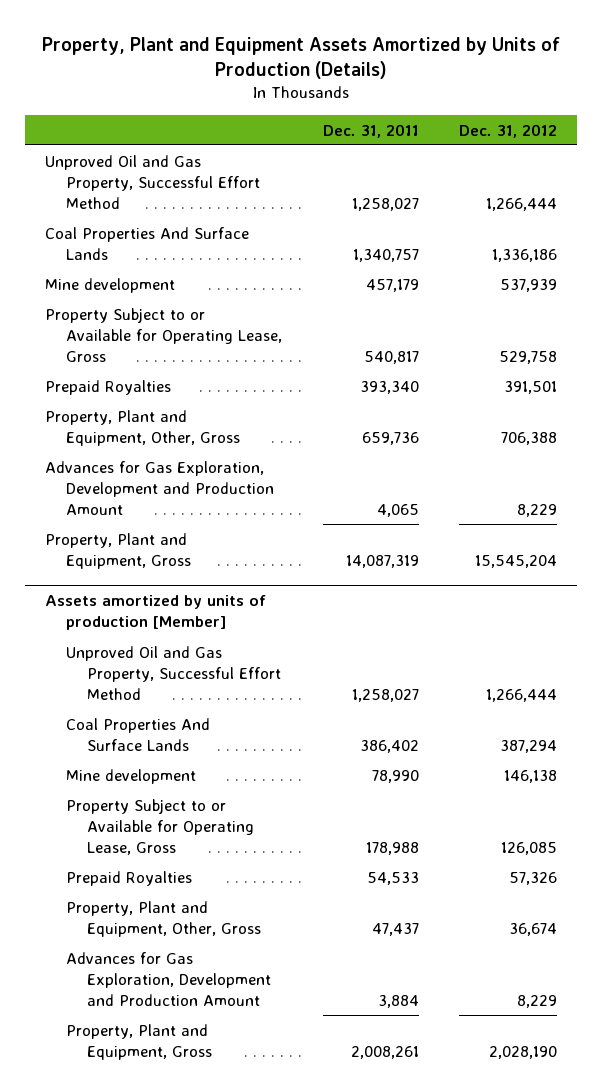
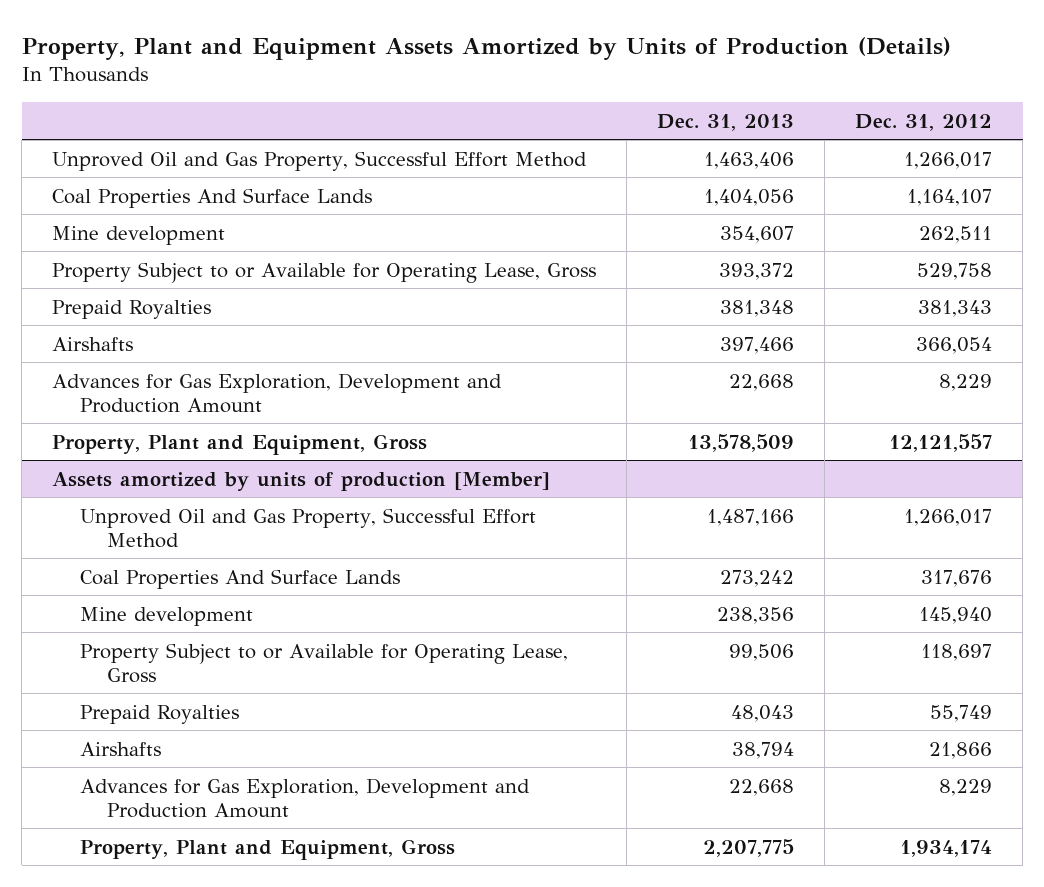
[322,123,419,138] Dec. 31, 2011 -> none
none -> [657,113,795,131] Dec. 31, 2013
[486,197,558,211] 1,266,444 -> [904,151,993,169] 1,266,017
[492,248,558,262] 1,336,186 -> [907,188,993,206] 1,164,107
[500,278,558,292] 537,939 -> [919,225,993,243] 262,511
[45,409,241,446] Property, Plant and Equipment, Other, Gross -> none
[504,380,558,394] 391,501 -> [918,299,993,317] 381,343
none -> [52,336,134,351] Airshafts
[475,554,558,568] 15,545,204 -> [889,433,993,452] 12,121,557
[66,900,262,937] Property, Plant and Equipment, Other, Gross -> none
[486,688,558,702] 1,266,444 -> [904,508,993,526] 1,266,017
[500,739,558,753] 387,294 -> [921,569,993,587] 317,676
[504,769,558,783] 146,138 -> [919,606,993,624] 145,940
[501,841,558,855] 126,085 -> [921,643,993,661] 118,697
[509,871,558,885] 57,326 -> [930,704,993,722] 55,749
none -> [79,741,161,756] Airshafts
[489,1045,558,1059] 2,028,190 -> [900,839,993,857] 1,934,174

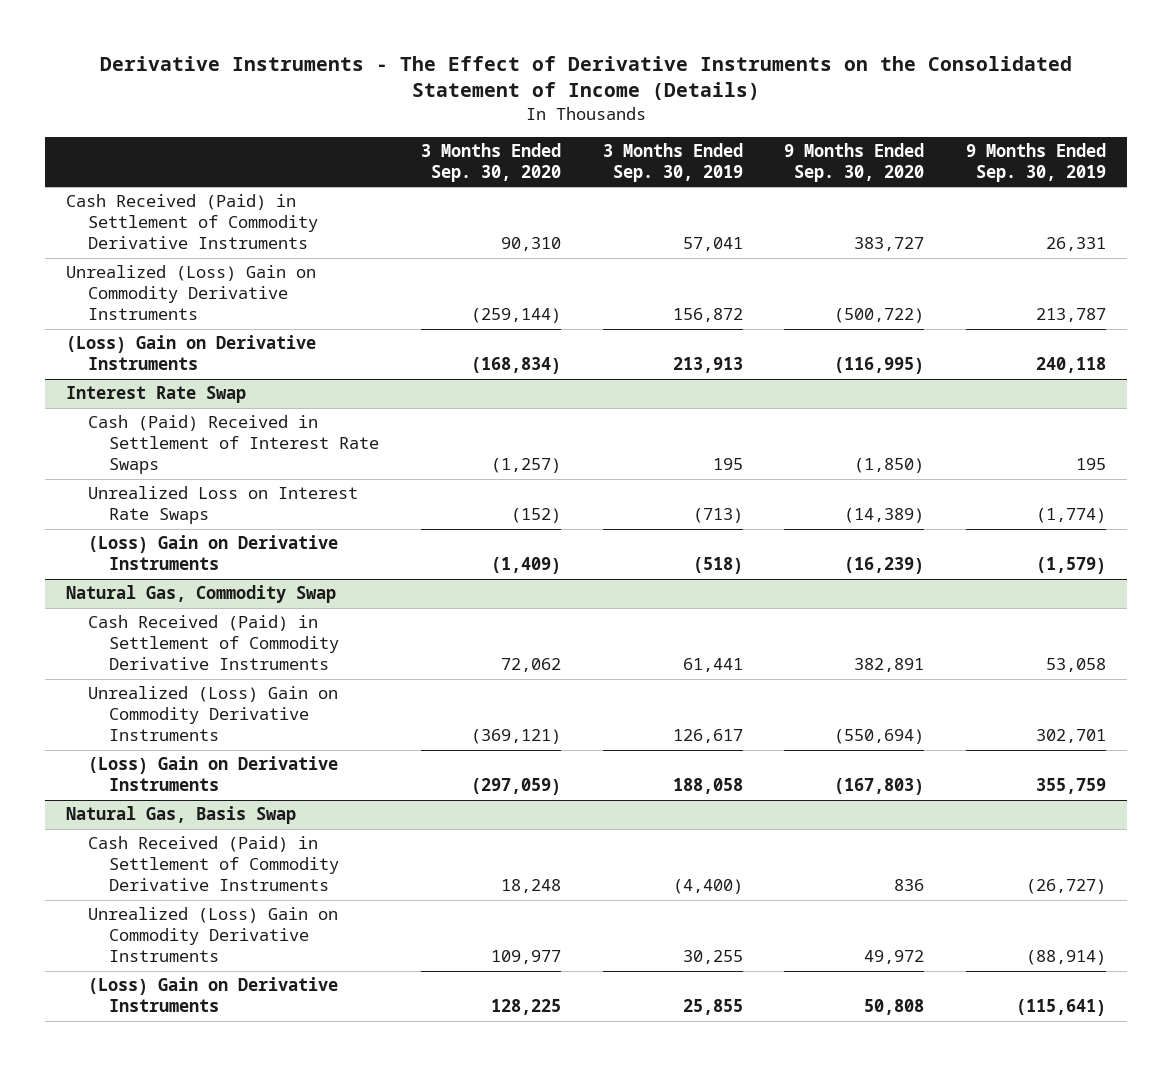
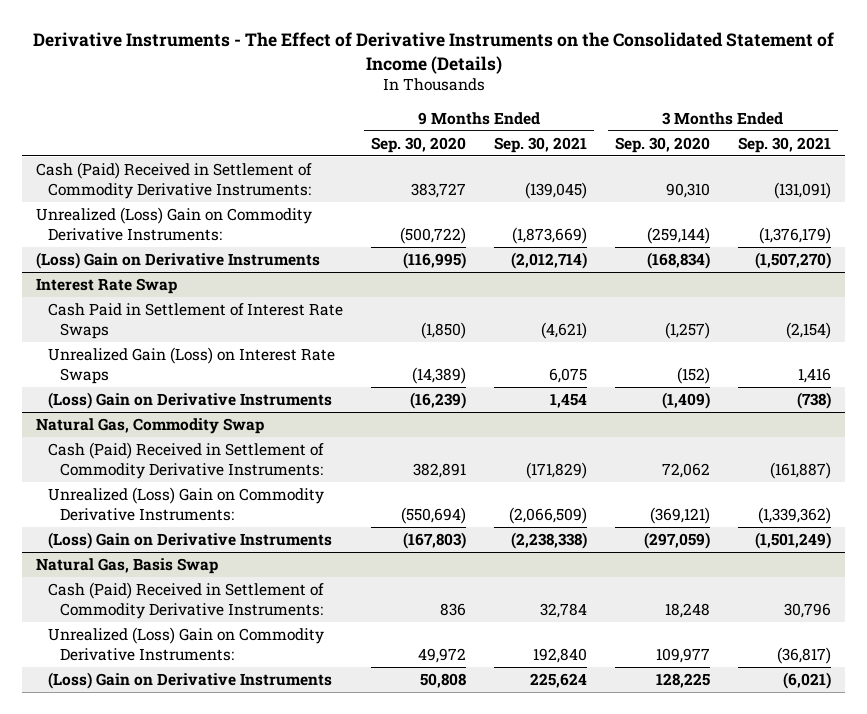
[602,143,743,183] 3 Months Ended Sep. 30, 2019 -> none
[965,143,1106,183] 9 Months Ended Sep. 30, 2019 -> none
none -> [494,136,588,153] Sep. 30, 2021
none -> [738,136,832,153] Sep. 30, 2021
[65,194,318,250] Cash Received (Paid) in Settlement of Commodity Derivative Instruments -> [35,162,312,200] Cash (Paid) Received in Settlement of Commodity Derivative Instruments:
[65,265,316,321] Unrealized (Loss) Gain on Commodity Derivative Instruments -> [35,207,312,242] Unrealized (Loss) Gain on Commodity Derivative Instruments:
[87,415,380,475] Cash (Paid) Received in Settlement of Interest Rate Swaps -> [47,303,343,340] Cash Paid in Settlement of Interest Rate Swaps
[87,486,358,525] Unrealized Loss on Interest Rate Swaps -> [47,347,335,385] Unrealized Gain (Loss) on Interest Rate Swaps
[87,615,340,671] Cash Received (Paid) in Settlement of Commodity Derivative Instruments -> [47,442,324,480] Cash (Paid) Received in Settlement of Commodity Derivative Instruments:
[87,686,338,742] Unrealized (Loss) Gain on Commodity Derivative Instruments -> [47,487,324,522] Unrealized (Loss) Gain on Commodity Derivative Instruments:
[87,836,340,892] Cash Received (Paid) in Settlement of Commodity Derivative Instruments -> [47,582,324,620] Cash (Paid) Received in Settlement of Commodity Derivative Instruments:
[87,907,338,963] Unrealized (Loss) Gain on Commodity Derivative Instruments -> [47,627,324,662] Unrealized (Loss) Gain on Commodity Derivative Instruments:

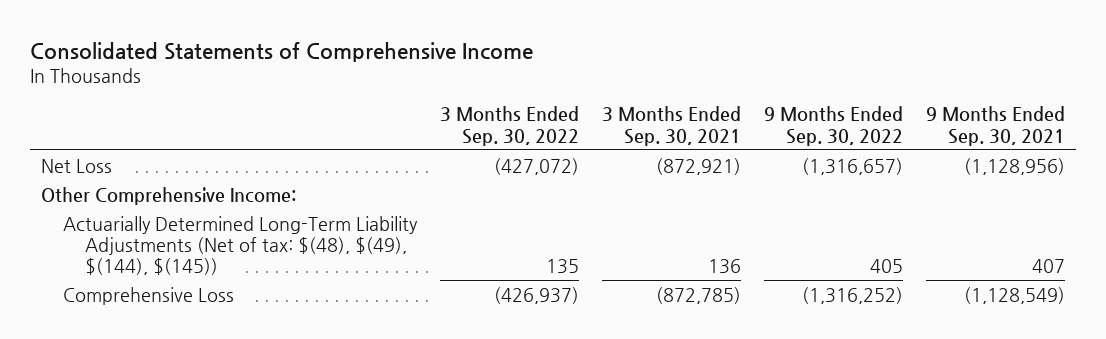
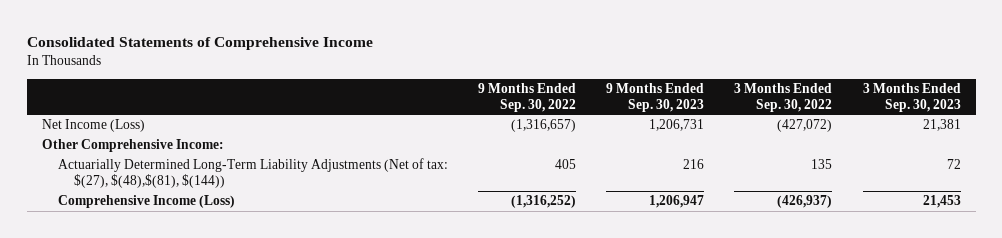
[602,106,742,146] 3 Months Ended Sep. 30, 2021 -> none
[925,106,1065,146] 9 Months Ended Sep. 30, 2021 -> none
none -> [606,82,705,112] 9 Months Ended Sep. 30, 2023
none -> [862,82,961,112] 3 Months Ended Sep. 30, 2023
[41,158,113,173] Net Loss -> [41,119,145,133] Net Income (Loss)
[63,215,419,275] Actuarially Determined Long-Term Liability Adjustments (Net of tax: $(48), $(49), $(144), $(145)) -> [57,158,448,189] Actuarially Determined Long-Term Liability Adjustments (Net of tax: $(27), $(48),$(81), $(144))
[63,286,235,305] Comprehensive Loss -> [57,195,235,209] Comprehensive Income (Loss)

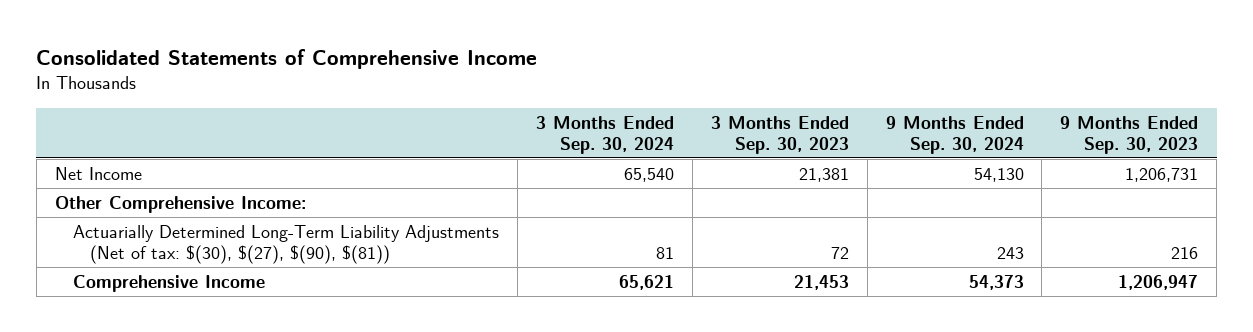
[477,82,576,112] 9 Months Ended Sep. 30, 2022 -> none
[734,82,833,112] 3 Months Ended Sep. 30, 2022 -> none
none -> [535,115,674,154] 3 Months Ended Sep. 30, 2024
none -> [885,115,1024,154] 9 Months Ended Sep. 30, 2024
[41,119,145,133] Net Income (Loss) -> [54,166,142,180] Net Income
[57,158,448,189] Actuarially Determined Long-Term Liability Adjustments (Net of tax: $(27), $(48),$(81), $(144)) -> [72,224,499,265] Actuarially Determined Long-Term Liability Adjustments (Net of tax: $(30), $(27), $(90), $(81))
[57,195,235,209] Comprehensive Income (Loss) -> [72,274,265,292] Comprehensive Income

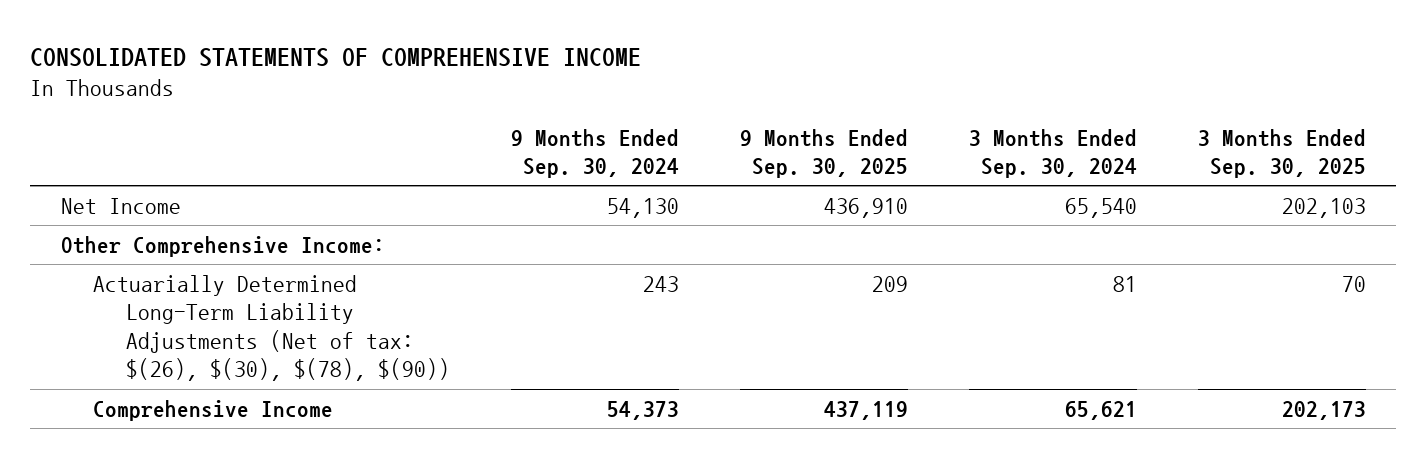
[36,48,538,69] Consolidated Statements of Comprehensive Income -> [30,48,642,68] CONSOLIDATED STATEMENTS OF COMPREHENSIVE INCOME
[710,115,849,154] 3 Months Ended Sep. 30, 2023 -> none
[1060,115,1199,154] 9 Months Ended Sep. 30, 2023 -> none
none -> [739,128,908,179] 9 Months Ended Sep. 30, 2025
none -> [1197,128,1366,179] 3 Months Ended Sep. 30, 2025
[72,224,499,265] Actuarially Determined Long-Term Liability Adjustments (Net of tax: $(30), $(27), $(90), $(81)) -> [93,274,451,382] Actuarially Determined Long-Term Liability Adjustments (Net of tax: $(26), $(30), $(78), $(90))

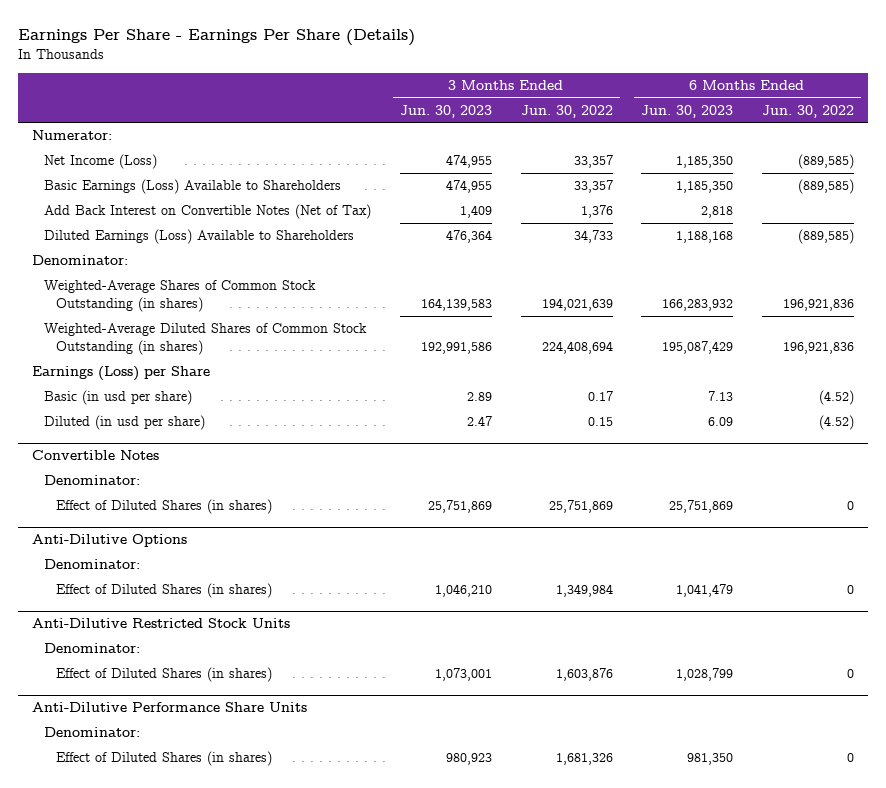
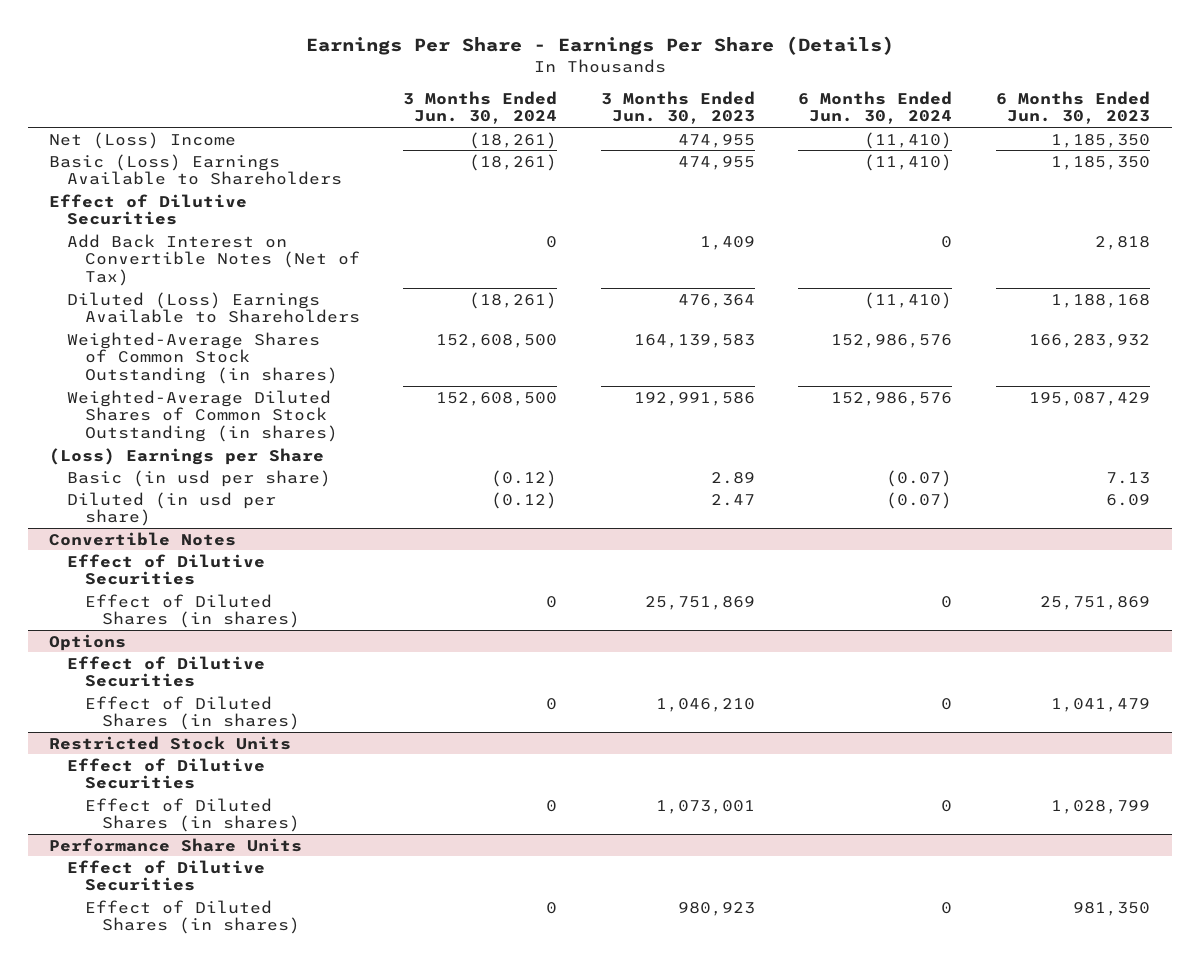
[520,104,613,118] Jun. 30, 2022 -> none
[761,104,854,118] Jun. 30, 2022 -> none
none -> [403,90,558,125] 3 Months Ended Jun. 30, 2024
none -> [798,90,953,125] 6 Months Ended Jun. 30, 2024
[32,130,113,141] Numerator: -> none
[44,154,158,170] Net Income (Loss) -> [49,131,237,149] Net (Loss) Income
[44,179,342,195] Basic Earnings (Loss) Available to Shareholders -> [49,153,343,186] Basic (Loss) Earnings Available to Shareholders
none -> [49,193,248,226] Effect of Dilutive Securities
[32,255,129,266] Denominator: -> none
[44,229,355,245] Diluted Earnings (Loss) Available to Shareholders -> [67,291,360,324] Diluted (Loss) Earnings Available to Shareholders
[32,366,211,382] Earnings (Loss) per Share -> [49,447,325,465] (Loss) Earnings per Share
[44,475,141,486] Denominator: -> none
none -> [67,553,266,586] Effect of Dilutive Securities
[44,559,141,570] Denominator: -> none
[32,534,188,548] Anti-Dilutive Options -> [49,633,127,651] Options
none -> [67,655,266,688] Effect of Dilutive Securities
[44,643,141,654] Denominator: -> none
[32,618,291,629] Anti-Dilutive Restricted Stock Units -> [49,735,292,750] Restricted Stock Units
none -> [67,757,266,790] Effect of Dilutive Securities
[44,727,141,738] Denominator: -> none
[32,702,308,713] Anti-Dilutive Performance Share Units -> [49,837,303,852] Performance Share Units
none -> [67,859,266,892] Effect of Dilutive Securities

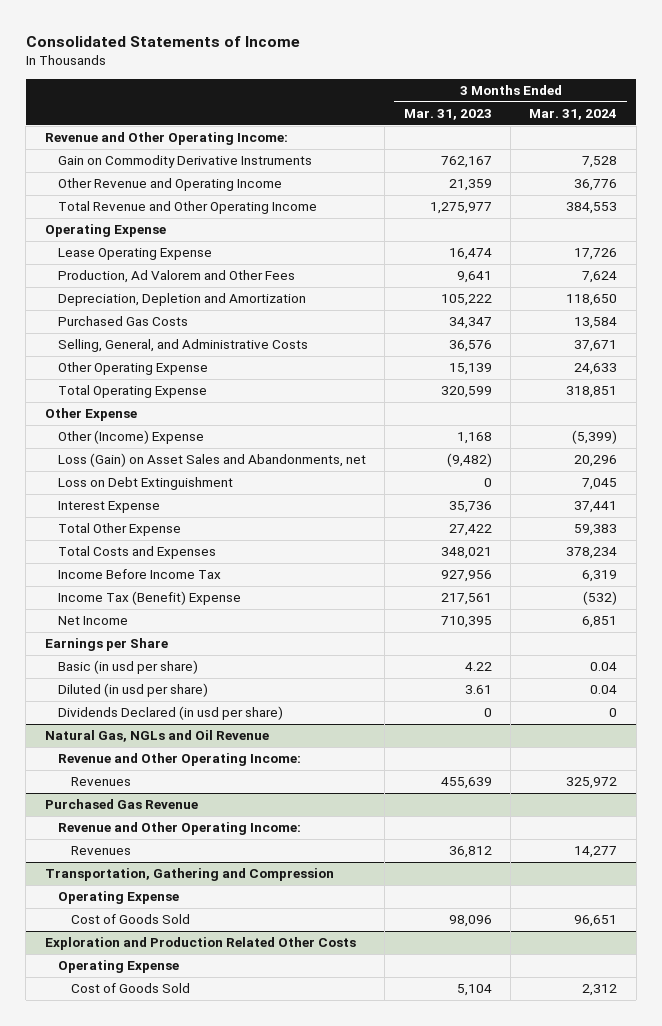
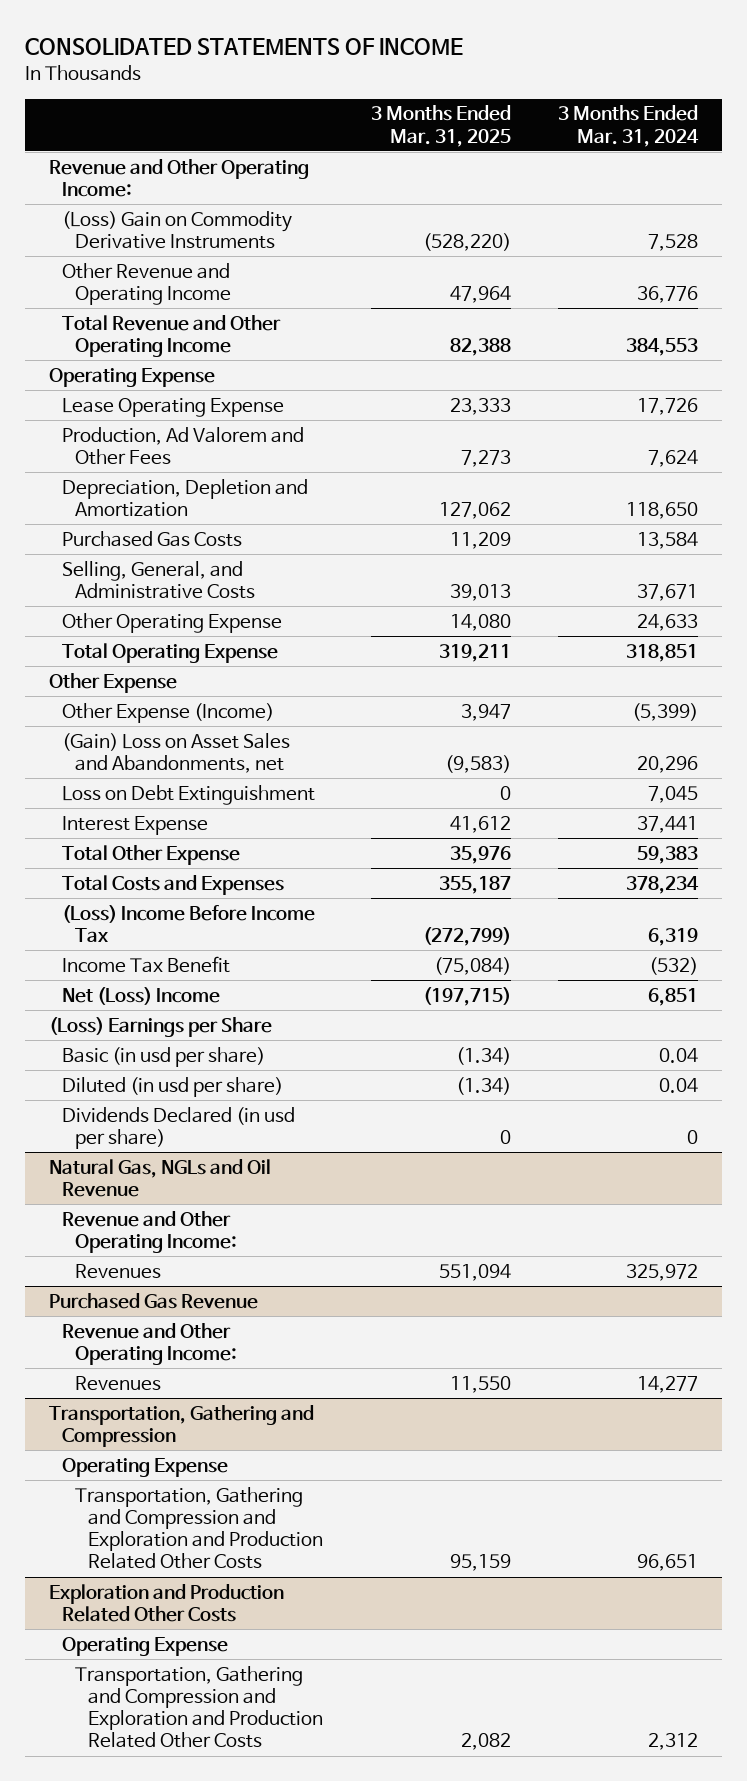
[25,35,300,47] Consolidated Statements of Income -> [25,38,464,56] CONSOLIDATED STATEMENTS OF INCOME
[403,108,492,120] Mar. 31, 2023 -> none
none -> [370,105,511,147] 3 Months Ended Mar. 31, 2025
[57,155,312,169] Gain on Commodity Derivative Instruments -> [62,210,293,250] (Loss) Gain on Commodity Derivative Instruments
[57,430,204,445] Other (Income) Expense -> [62,702,275,723] Other Expense (Income)
[57,453,366,468] Loss (Gain) on Asset Sales and Abandonments, net -> [62,732,291,774] (Gain) Loss on Asset Sales and Abandonments, net
[57,569,221,580] Income Before Income Tax -> [62,904,316,943] (Loss) Income Before Income Tax
[57,591,241,606] Income Tax (Benefit) Expense -> [62,955,231,973] Income Tax Benefit
[57,616,128,626] Net Income -> [62,986,221,1005] Net (Loss) Income
[44,638,168,652] Earnings per Share -> [49,1016,273,1037] (Loss) Earnings per Share
[71,914,191,925] Cost of Goods Sold -> [75,1486,324,1570] Transportation, Gathering and Compression and Exploration and Production Related Other Costs
[71,983,191,994] Cost of Goods Sold -> [75,1665,324,1749] Transportation, Gathering and Compression and Exploration and Production Related Other Costs

